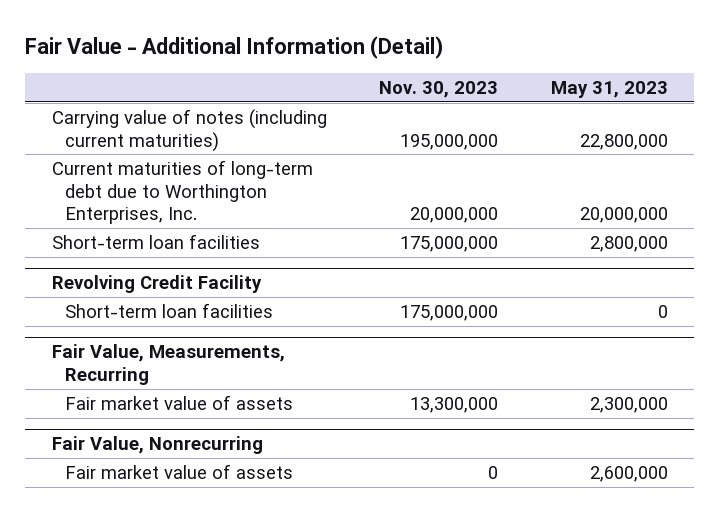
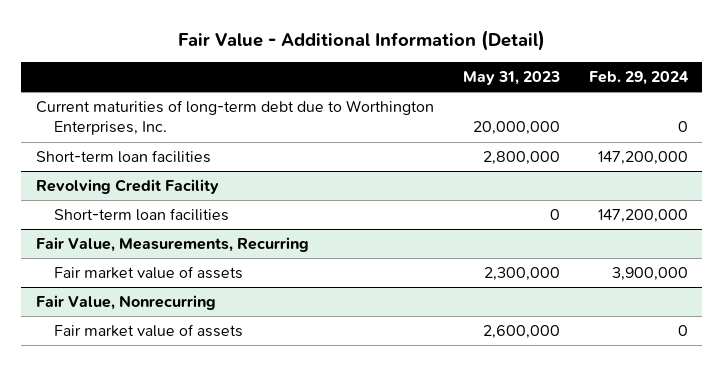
[379,81,499,99] Nov. 30, 2023 -> none
none -> [588,70,689,85] Feb. 29, 2024
[51,108,327,152] Carrying value of notes (including current maturities) -> none

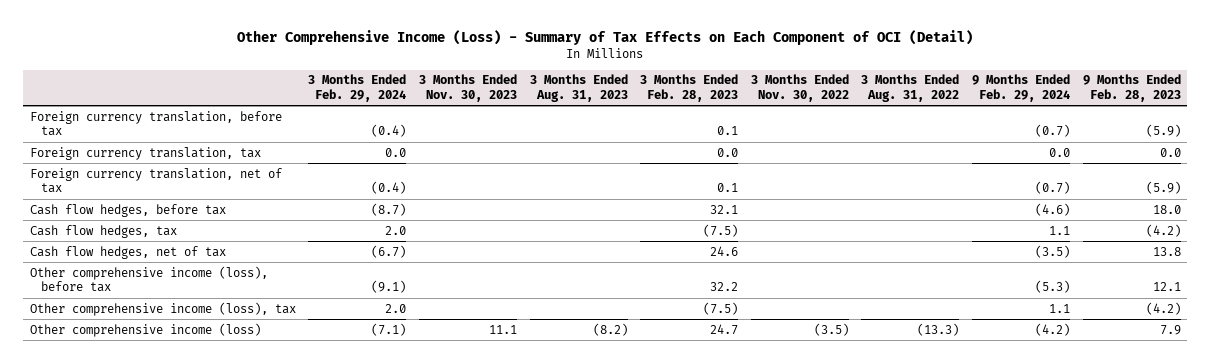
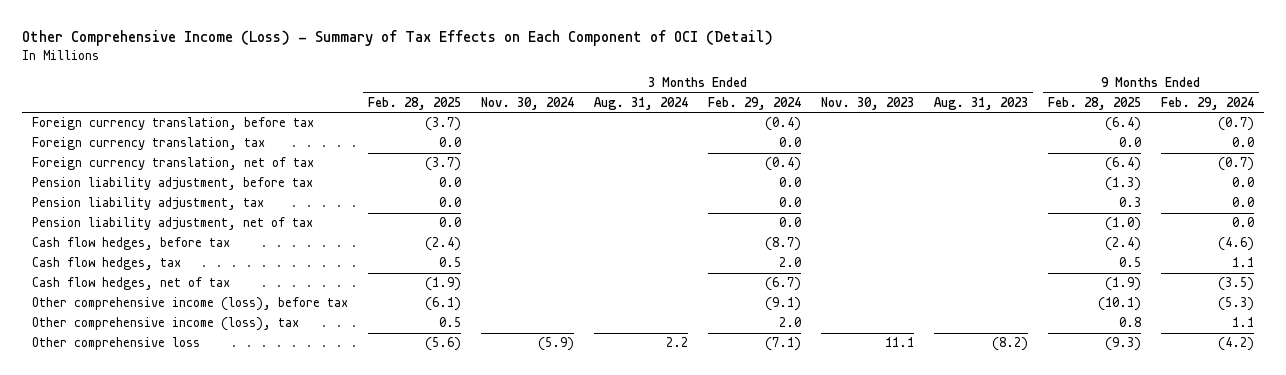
[640,74,739,103] 3 Months Ended Feb. 28, 2023 -> none
[750,74,849,103] 3 Months Ended Nov. 30, 2022 -> none
[861,74,960,103] 3 Months Ended Aug. 31, 2022 -> none
[1082,74,1181,103] 9 Months Ended Feb. 28, 2023 -> none
none -> [367,96,461,110] Feb. 28, 2025
none -> [480,96,574,110] Nov. 30, 2024
none -> [594,96,689,110] Aug. 31, 2024
none -> [1048,96,1142,110] Feb. 28, 2025
none -> [31,177,313,191] Pension liability adjustment, before tax
none -> [31,197,264,211] Pension liability adjustment, tax
none -> [31,217,313,231] Pension liability adjustment, net of tax
[29,322,261,337] Other comprehensive income (loss) -> [31,337,200,351] Other comprehensive loss

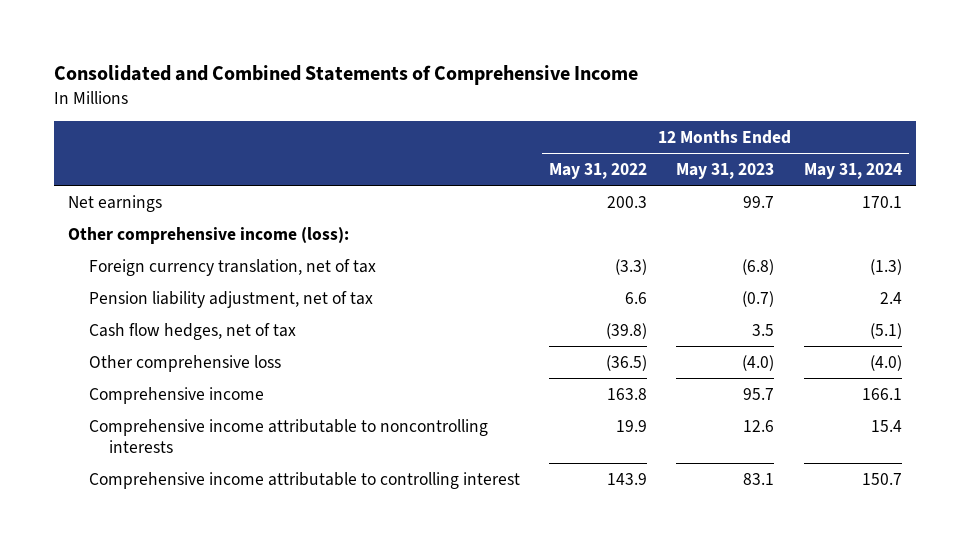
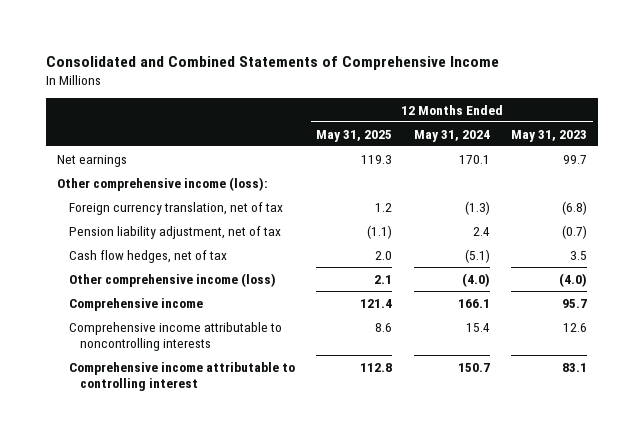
[548,162,647,179] May 31, 2022 -> none
none -> [316,129,393,142] May 31, 2025
[88,354,281,372] Other comprehensive loss -> [68,272,276,287] Other comprehensive income (loss)

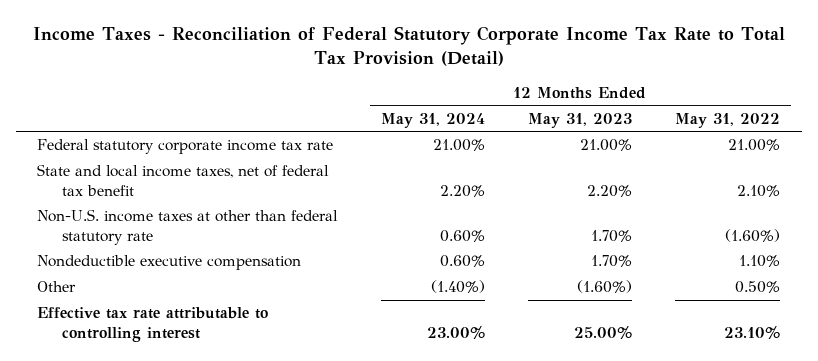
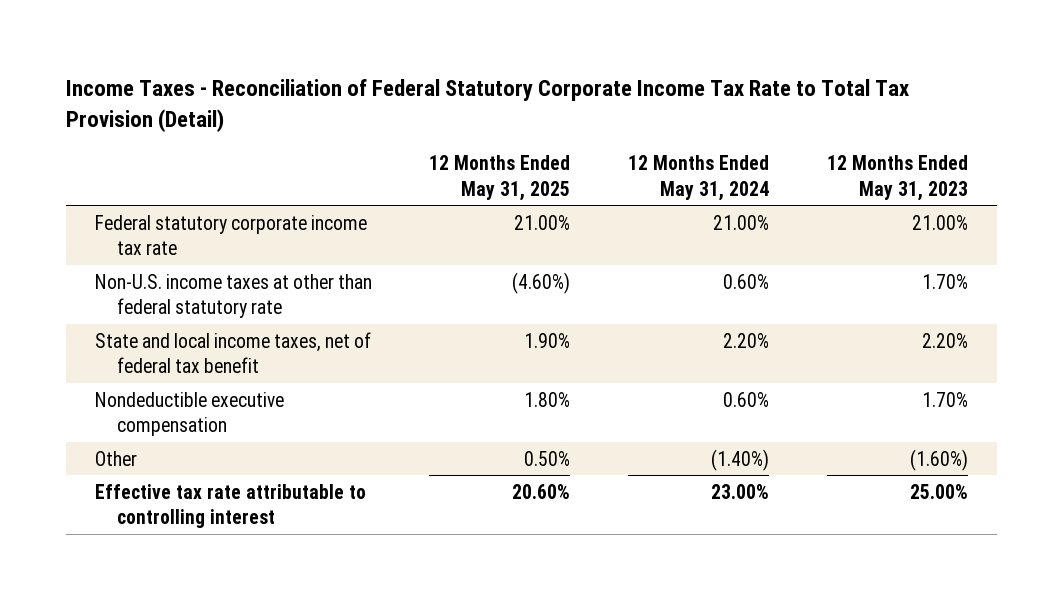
[675,112,781,128] May 31, 2022 -> none
none -> [429,155,571,201] 12 Months Ended May 31, 2025
[37,164,330,197] State and local income taxes, net of federal tax benefit -> [94,331,371,373] State and local income taxes, net of federal tax benefit

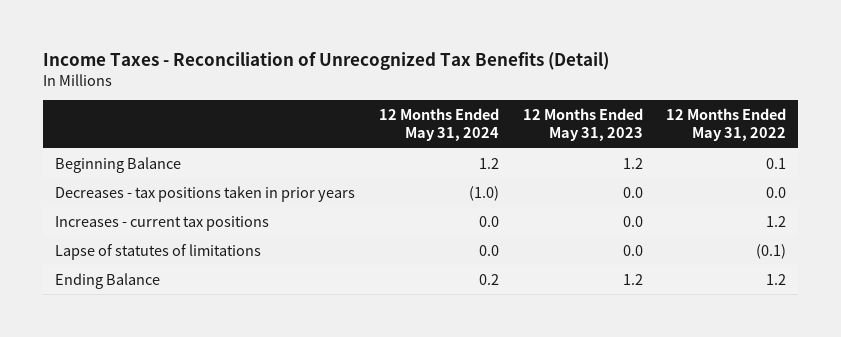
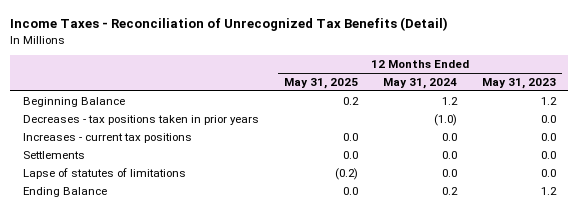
[666,107,787,142] 12 Months Ended May 31, 2022 -> none
none -> [283,78,358,90] May 31, 2025
none -> [22,150,85,159] Settlements

